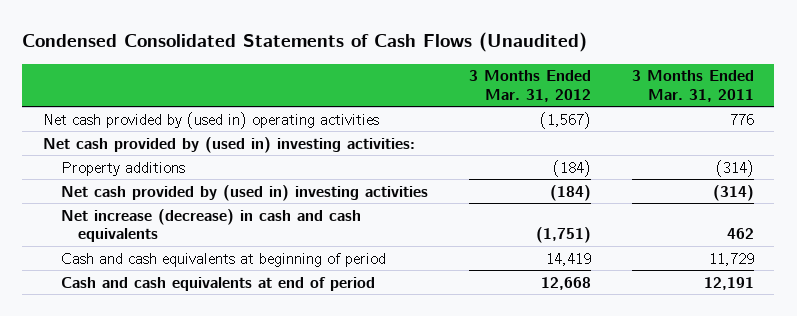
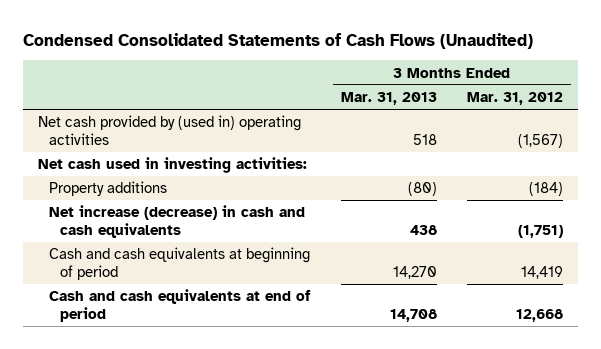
[631,70,754,103] 3 Months Ended Mar. 31, 2011 -> none
none -> [340,92,437,106] Mar. 31, 2013
[42,136,415,153] Net cash provided by (used in) investing activities: -> [37,157,307,174] Net cash used in investing activities:
[60,184,428,201] Net cash provided by (used in) investing activities -> none

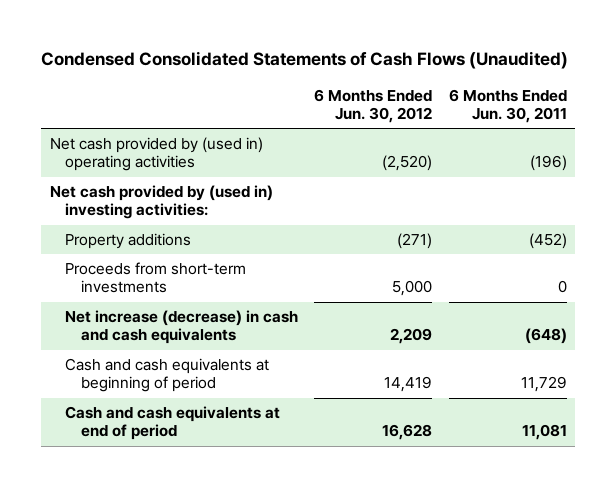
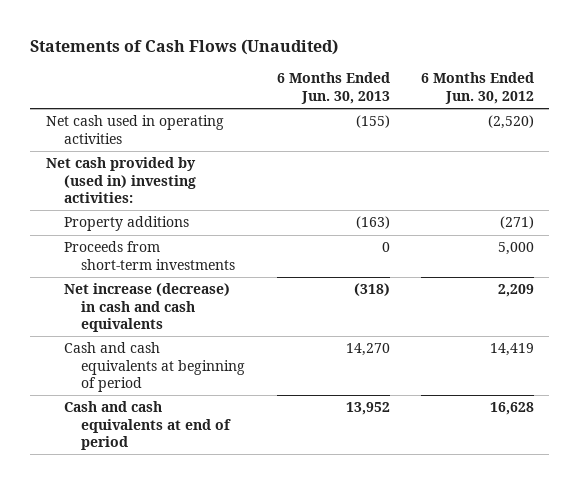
[41,51,569,70] Condensed Consolidated Statements of Cash Flows (Unaudited) -> [30,38,339,55] Statements of Cash Flows (Unaudited)
[448,88,567,124] 6 Months Ended Jun. 30, 2011 -> none
none -> [276,72,390,104] 6 Months Ended Jun. 30, 2013
[49,137,263,172] Net cash provided by (used in) operating activities -> [45,115,224,144] Net cash used in operating activities

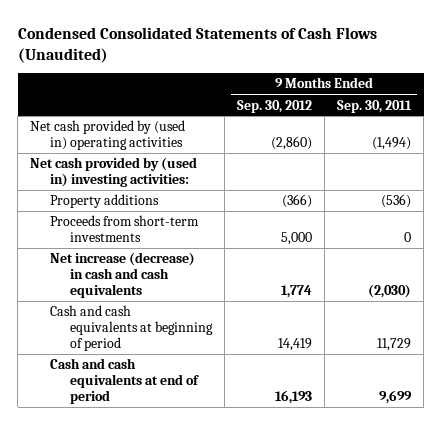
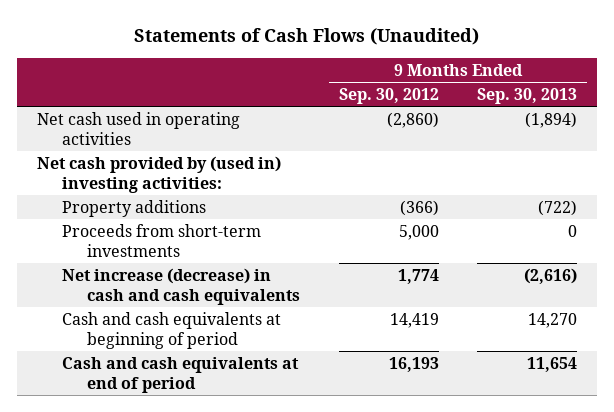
[17,26,377,63] Condensed Consolidated Statements of Cash Flows (Unaudited) -> [133,27,479,45] Statements of Cash Flows (Unaudited)
[337,99,413,113] Sep. 30, 2011 -> none
none -> [477,87,578,104] Sep. 30, 2013
[30,120,186,151] Net cash provided by (used in) operating activities -> [36,111,240,145] Net cash used in operating activities

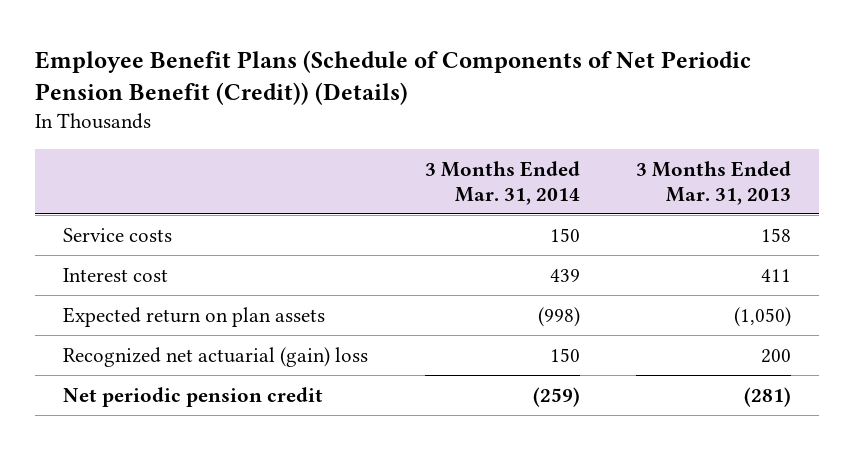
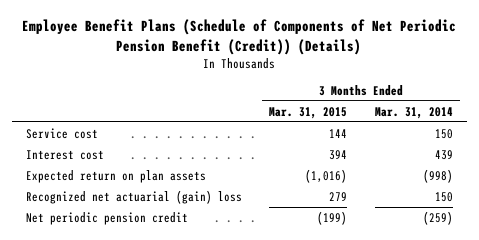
[635,160,791,205] 3 Months Ended Mar. 31, 2013 -> none
none -> [269,106,348,119] Mar. 31, 2015
[63,227,173,242] Service costs -> [25,127,98,139] Service cost

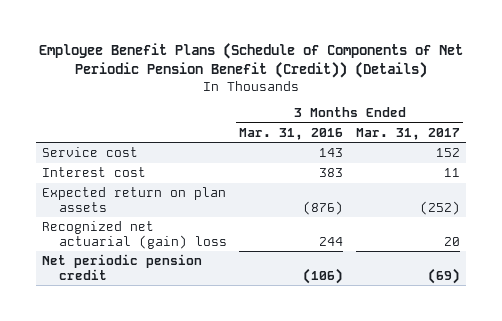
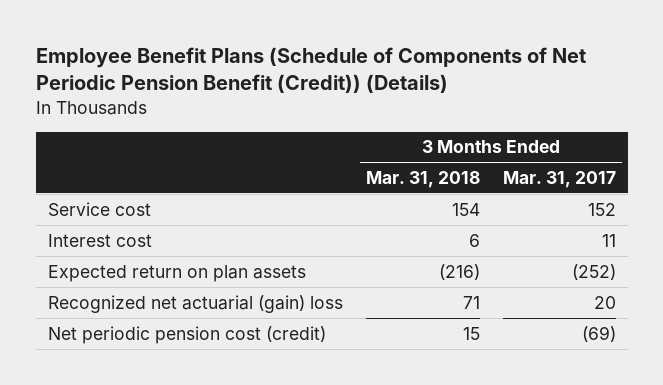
[239,127,344,140] Mar. 31, 2016 -> none
none -> [365,170,480,188] Mar. 31, 2018
[42,254,203,280] Net periodic pension credit -> [47,325,326,344] Net periodic pension cost (credit)

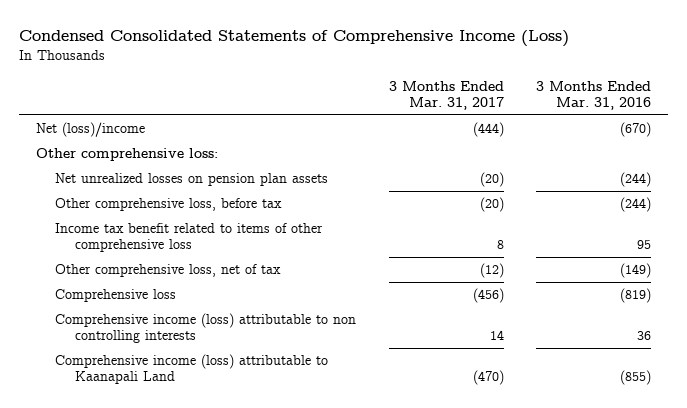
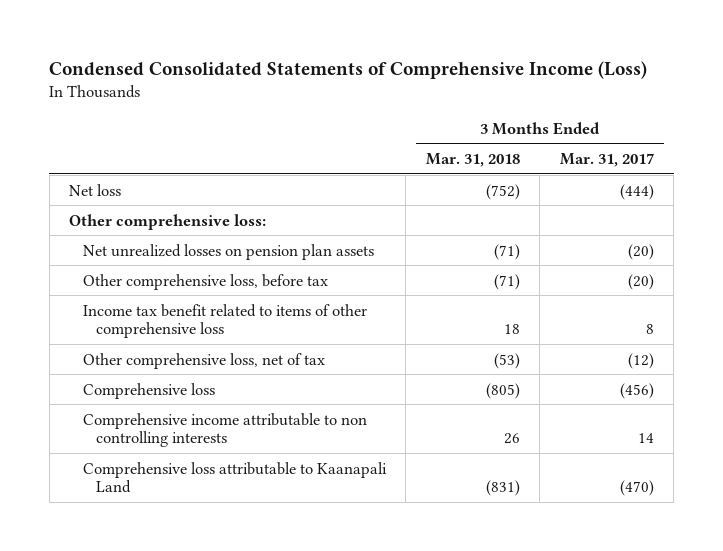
[536,80,652,111] 3 Months Ended Mar. 31, 2016 -> none
none -> [425,153,520,168] Mar. 31, 2018
[35,122,145,138] Net (loss)/income -> [69,183,122,196] Net loss
[55,313,357,344] Comprehensive income (loss) attributable to non controlling interests -> [82,412,367,448] Comprehensive income attributable to non controlling interests
[55,354,329,385] Comprehensive income (loss) attributable to Kaanapali Land -> [82,461,387,494] Comprehensive loss attributable to Kaanapali Land

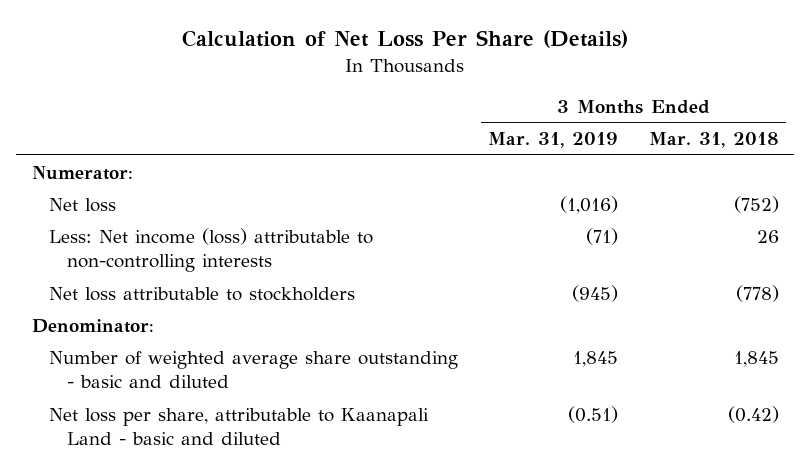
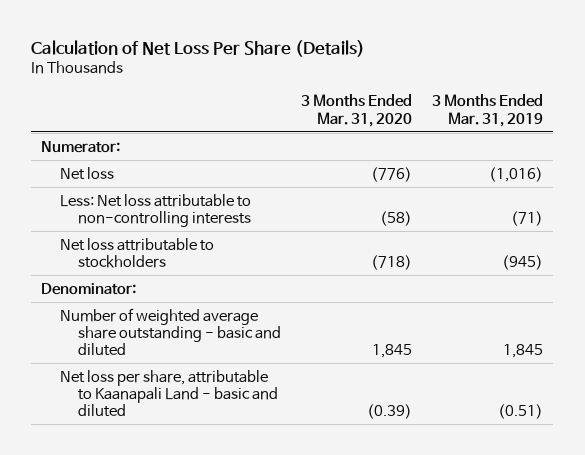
[648,132,779,149] Mar. 31, 2018 -> none
none -> [301,94,413,127] 3 Months Ended Mar. 31, 2020
[49,227,374,273] Less: Net income (loss) attributable to non-controlling interests -> [59,193,252,227] Less: Net loss attributable to non-controlling interests

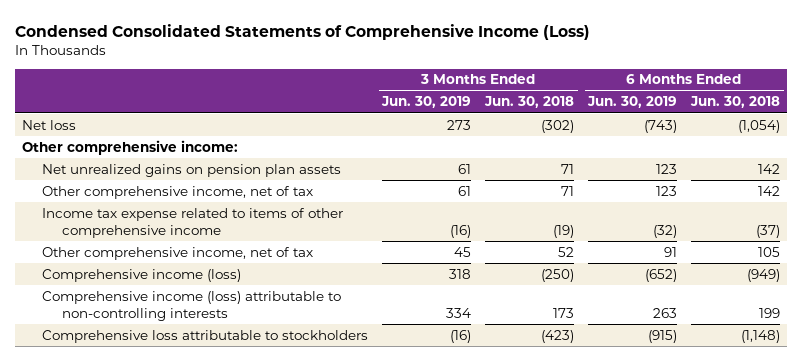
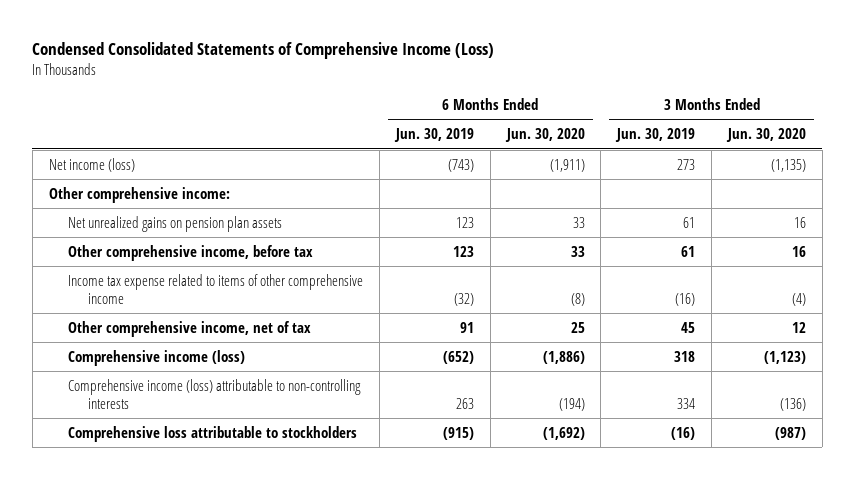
[484,96,575,109] Jun. 30, 2018 -> none
[690,96,781,109] Jun. 30, 2018 -> none
none -> [504,128,585,143] Jun. 30, 2020
none -> [725,128,806,143] Jun. 30, 2020
[22,119,77,130] Net loss -> [48,157,135,172] Net income (loss)
[42,185,314,199] Other comprehensive income, net of tax -> [68,244,314,261] Other comprehensive income, before tax

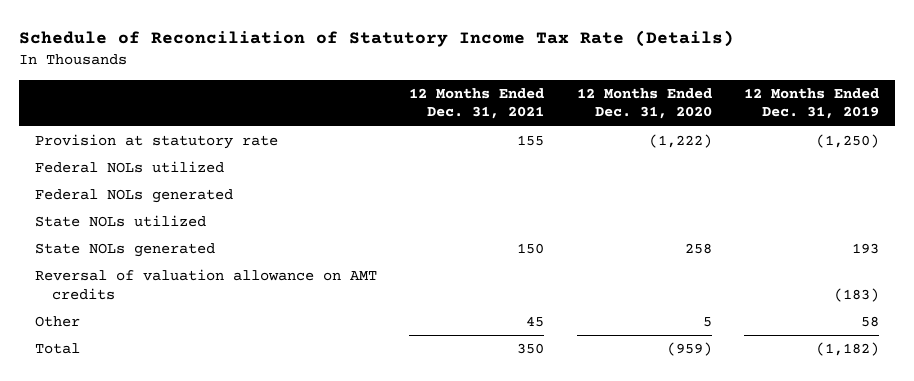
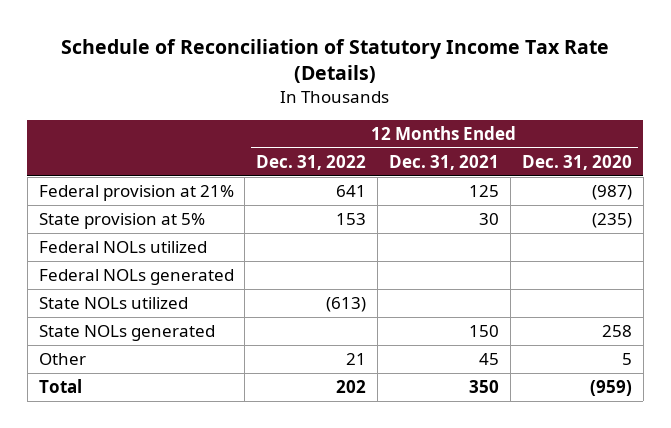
[743,87,879,120] 12 Months Ended Dec. 31, 2019 -> none
none -> [256,155,367,171] Dec. 31, 2022
[35,134,279,150] Provision at statutory rate -> [38,185,234,202] Federal provision at 21%
[517,135,545,147] 155 -> [469,185,500,198] 125
[648,134,712,149] (1,222) -> [591,185,632,201] (987)
none -> [38,213,205,230] State provision at 5%
[35,269,378,300] Reversal of valuation allowance on AMT credits -> none

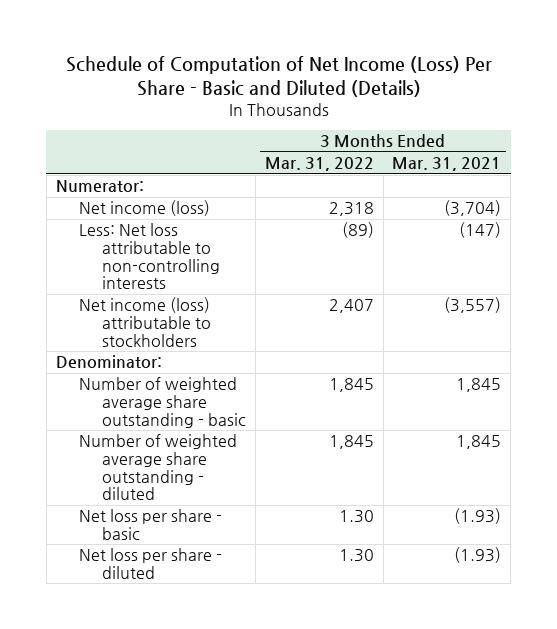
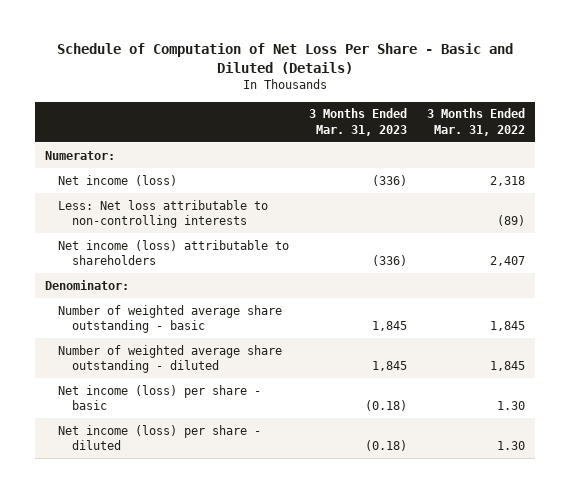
[65,56,492,98] Schedule of Computation of Net Income (Loss) Per Share - Basic and Diluted (Details) -> [57,42,514,74] Schedule of Computation of Net Loss Per Share - Basic and Diluted (Details)
[392,157,502,172] Mar. 31, 2021 -> none
none -> [309,108,408,136] 3 Months Ended Mar. 31, 2023
[78,297,212,347] Net income (loss) attributable to stockholders -> [58,239,290,266] Net income (loss) attributable to shareholders
[78,509,222,540] Net loss per share - basic -> [58,384,262,411] Net income (loss) per share - basic
[78,548,222,579] Net loss per share - diluted -> [58,424,262,451] Net income (loss) per share - diluted

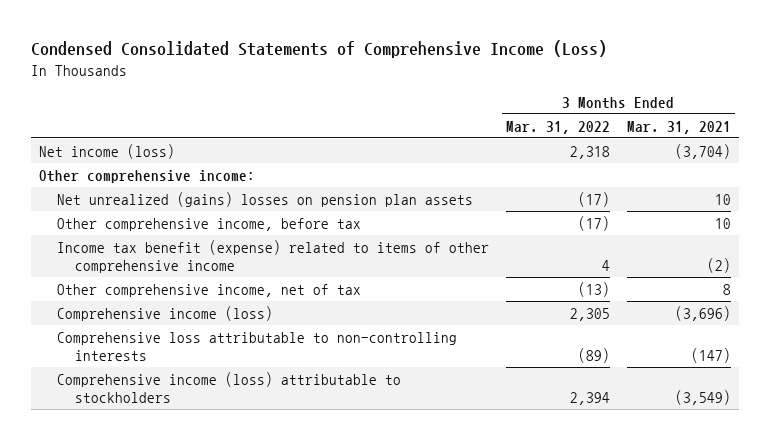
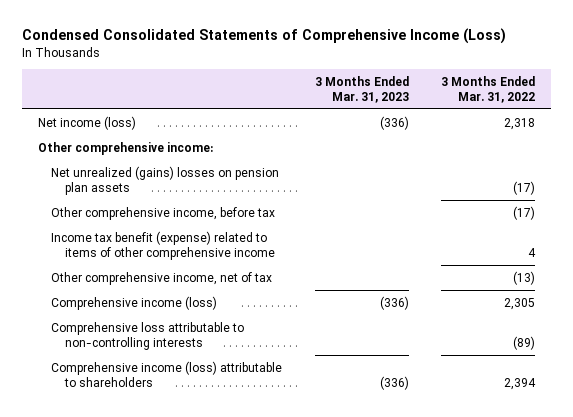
[626,120,731,134] Mar. 31, 2021 -> none
none -> [314,75,409,103] 3 Months Ended Mar. 31, 2023
[56,371,401,403] Comprehensive income (loss) attributable to stockholders -> [51,360,283,387] Comprehensive income (loss) attributable to shareholders

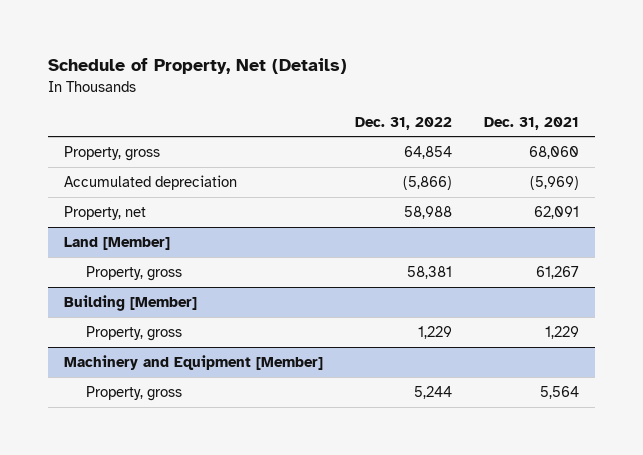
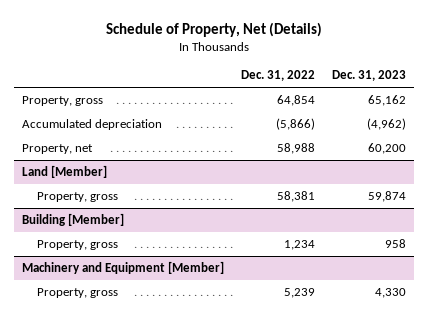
[483,116,579,130] Dec. 31, 2021 -> none
none -> [331,70,406,82] Dec. 31, 2023
[417,325,452,339] 1,229 -> [284,240,316,251] 1,234
[413,385,452,399] 5,244 -> [284,288,316,299] 5,239

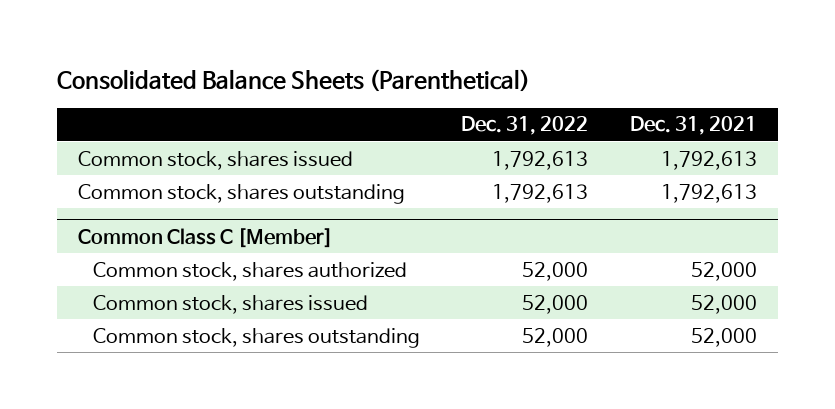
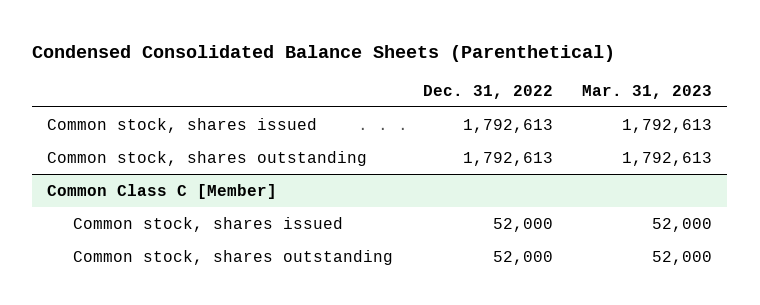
[56,68,530,92] Consolidated Balance Sheets (Parenthetical) -> [32,44,616,62] Condensed Consolidated Balance Sheets (Parenthetical)
[629,116,757,136] Dec. 31, 2021 -> none
none -> [582,84,713,99] Mar. 31, 2023
[93,261,408,281] Common stock, shares authorized -> none

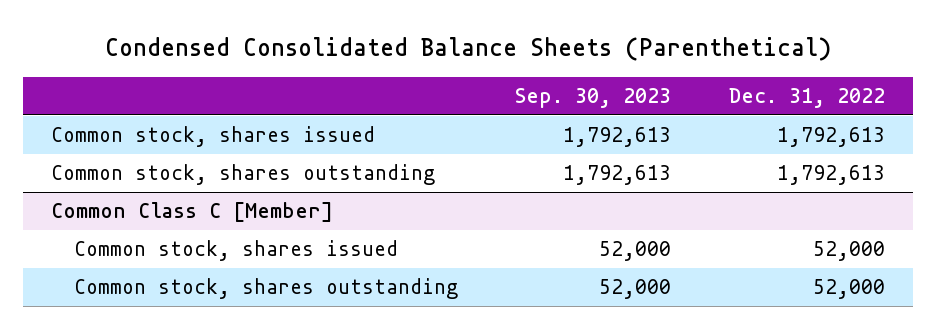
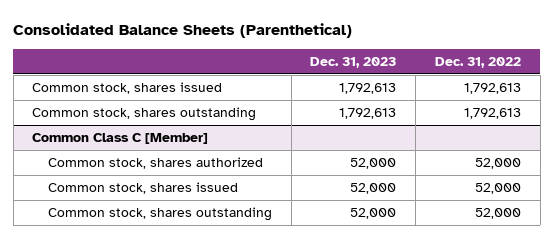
[104,36,831,61] Condensed Consolidated Balance Sheets (Parenthetical) -> [13,22,353,38] Consolidated Balance Sheets (Parenthetical)
[515,87,672,108] Sep. 30, 2023 -> none
none -> [310,57,397,69] Dec. 31, 2023
none -> [47,157,263,170] Common stock, shares authorized

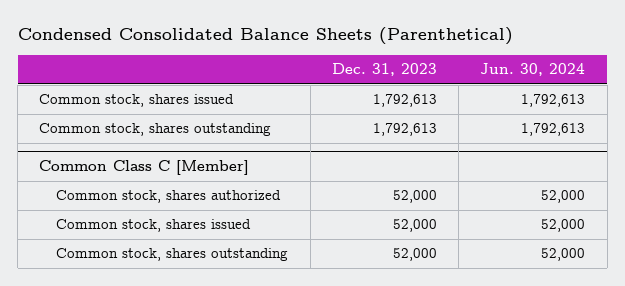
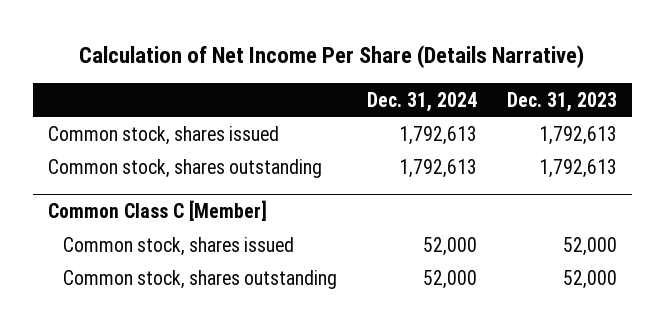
[17,27,513,46] Condensed Consolidated Balance Sheets (Parenthetical) -> [79,45,585,69] Calculation of Net Income Per Share (Details Narrative)
[480,63,586,77] Jun. 30, 2024 -> none
none -> [367,91,478,112] Dec. 31, 2024
[56,190,282,204] Common stock, shares authorized -> none

